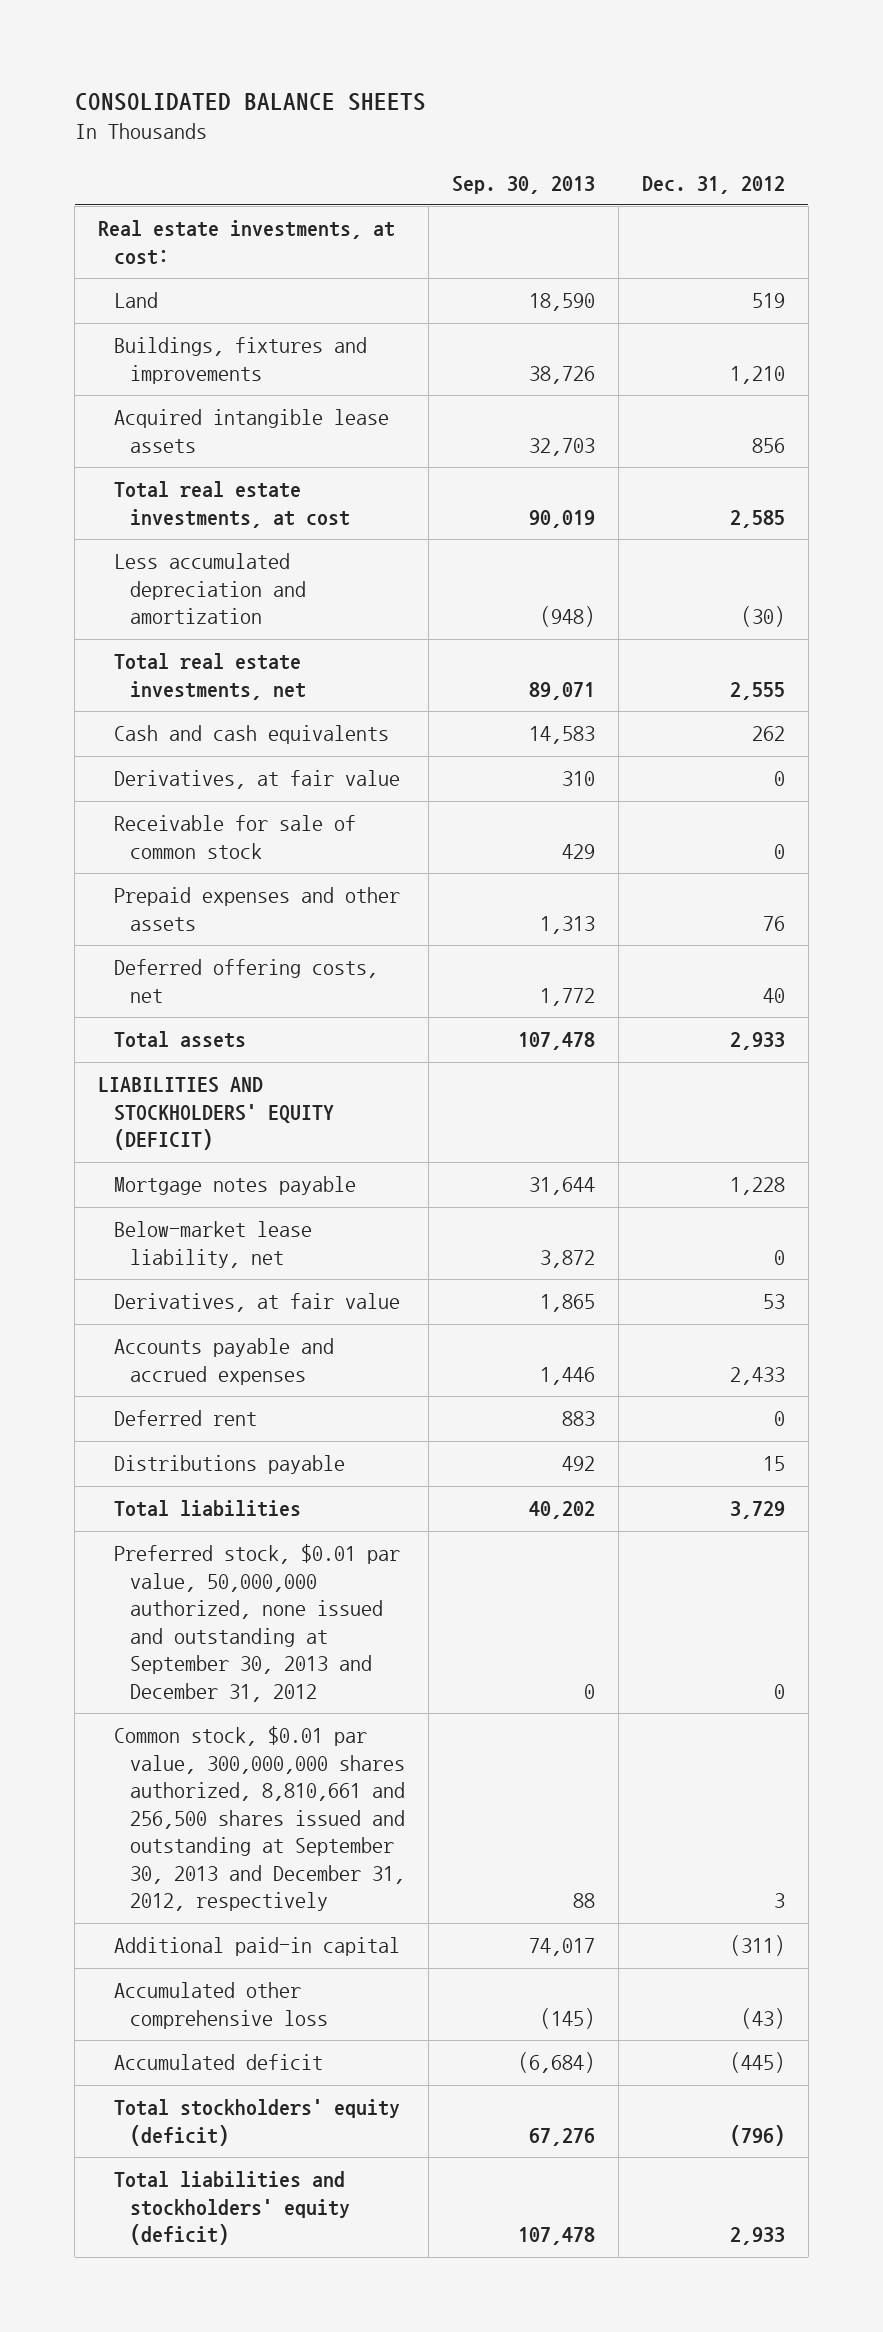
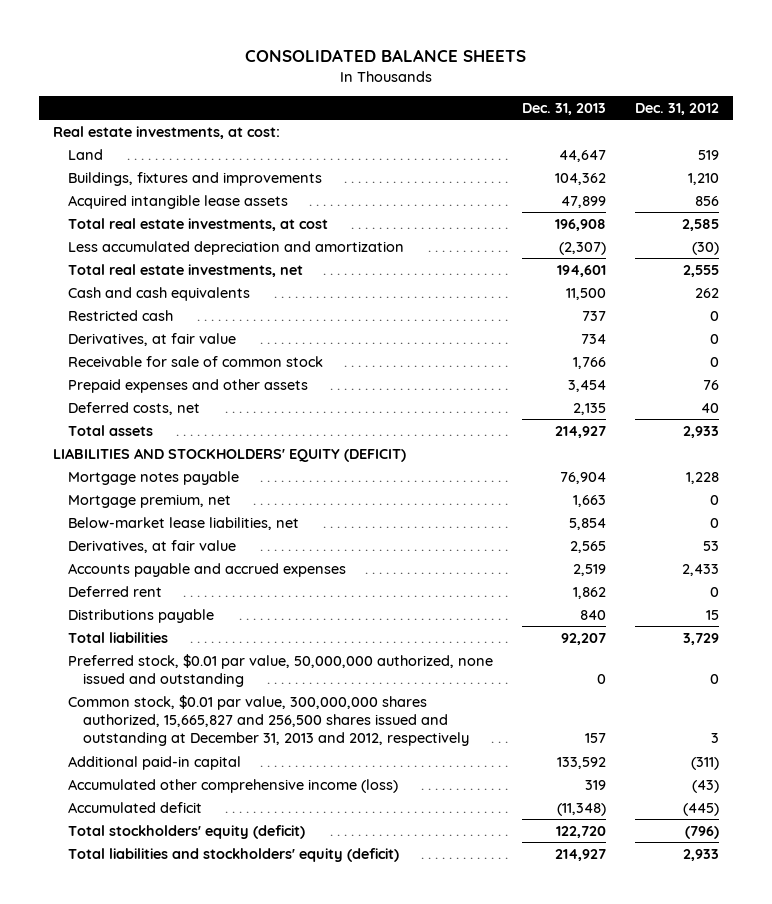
[451,175,595,194] Sep. 30, 2013 -> none
none -> [522,103,607,116] Dec. 31, 2013
none -> [68,309,174,321] Restricted cash
[114,959,379,1003] Deferred offering costs, net -> [68,401,201,415] Deferred costs, net
none -> [68,493,232,508] Mortgage premium, net
[114,1221,313,1268] Below-market lease liability, net -> [68,516,300,530] Below-market lease liabilities, net
[114,1544,401,1702] Preferred stock, $0.01 par value, 50,000,000 authorized, none issued and outstanding at September 30, 2013 and December 31, 2012 -> [68,653,494,687] Preferred stock, $0.01 par value, 50,000,000 authorized, none issued and outstanding
[114,1726,406,1912] Common stock, $0.01 par value, 300,000,000 shares authorized, 8,810,661 and 256,500 shares issued and outstanding at September 30, 2013 and December 31, 2012, respectively -> [68,694,470,747] Common stock, $0.01 par value, 300,000,000 shares authorized, 15,665,827 and 256,500 shares issued and outstanding at December 31, 2013 and 2012, respectively
[114,1982,329,2029] Accumulated other comprehensive loss -> [68,778,399,793] Accumulated other comprehensive income (loss)

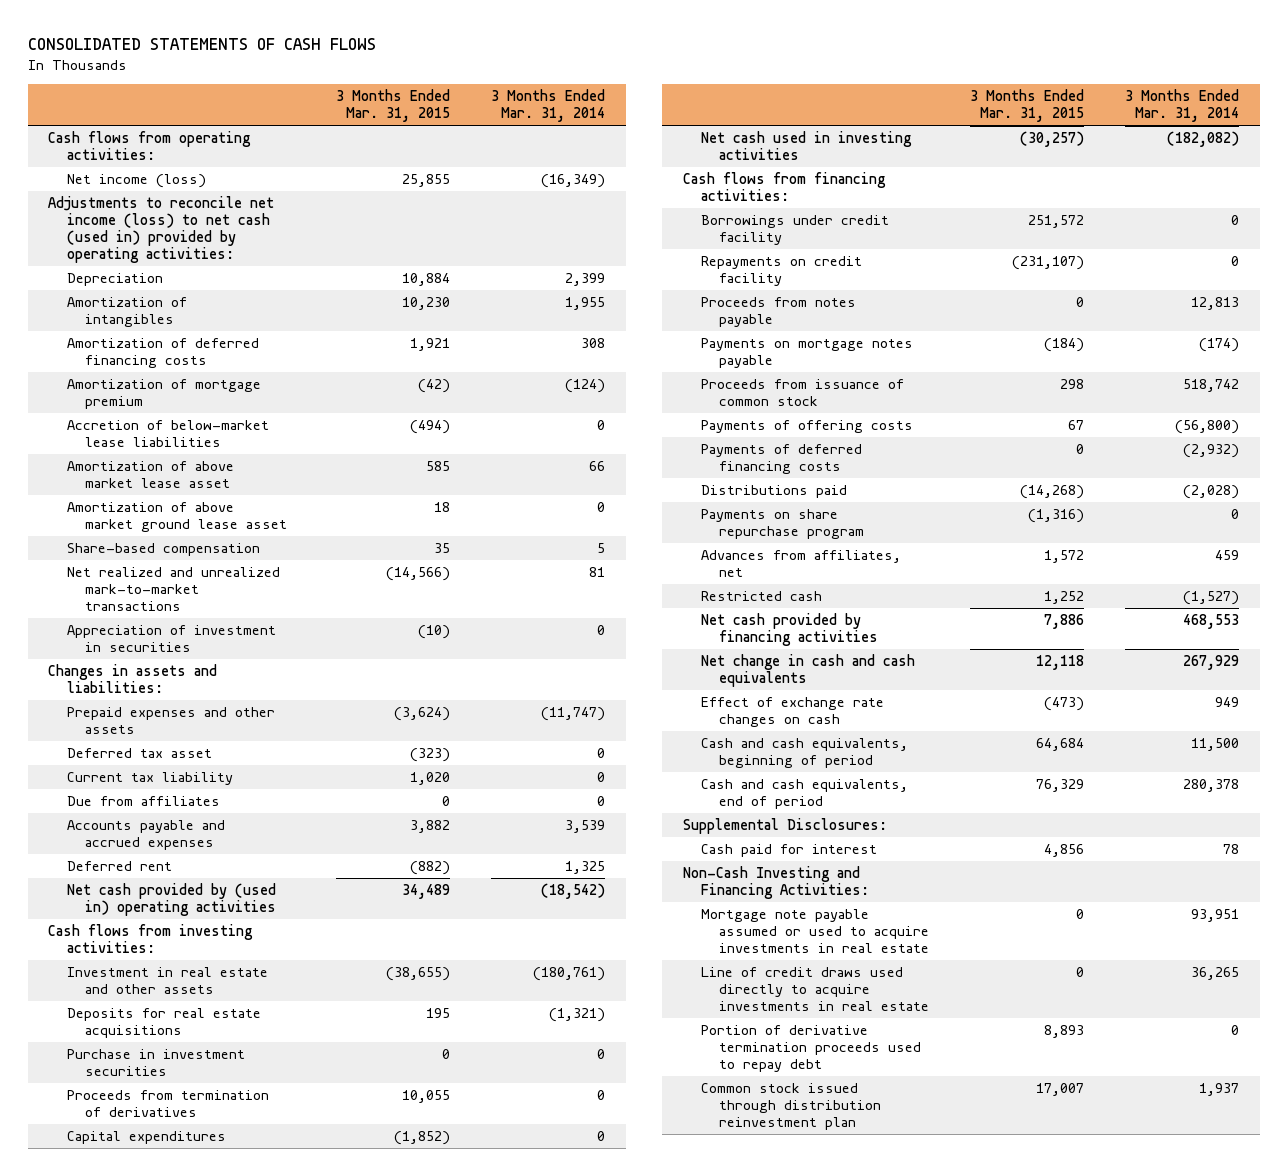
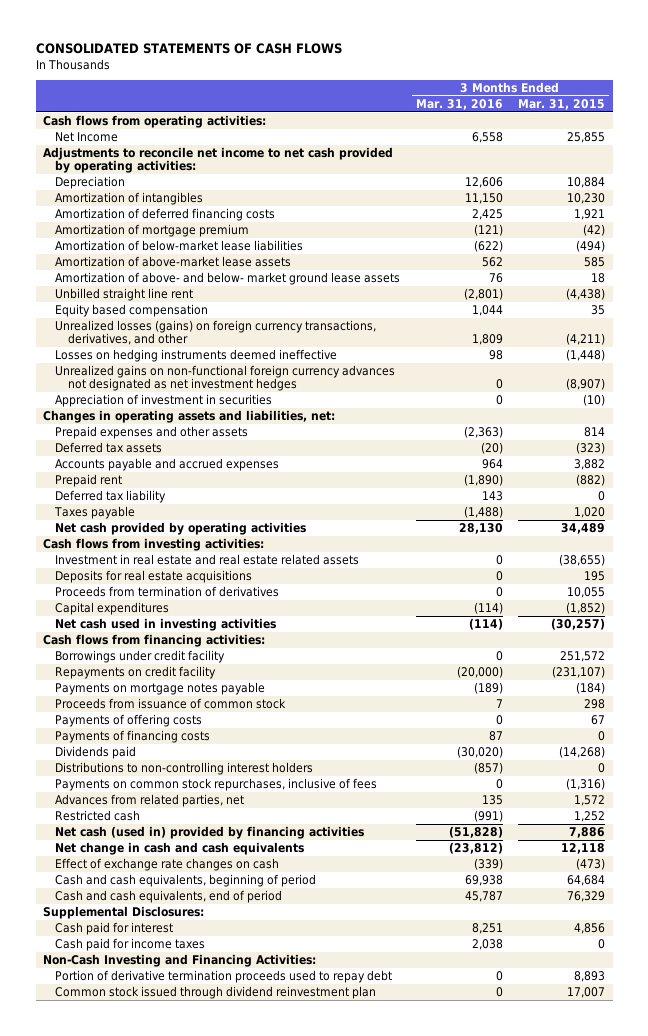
[491,89,606,123] 3 Months Ended Mar. 31, 2014 -> none
none -> [415,98,503,110] Mar. 31, 2016
[66,174,206,189] Net income (loss) -> [55,132,119,143] Net Income
[48,196,275,263] Adjustments to reconcile net income (loss) to net cash (used in) provided by operating activities: -> [43,147,394,174] Adjustments to reconcile net income to net cash provided by operating activities:
[66,567,280,611] Net realized and unrealized mark-to-market transactions -> none
[66,420,269,448] Accretion of below-market lease liabilities -> [55,240,304,252] Amortization of below-market lease liabilities
[66,461,234,489] Amortization of above market lease asset -> [55,256,292,268] Amortization of above-market lease assets
[66,502,287,533] Amortization of above market ground lease asset -> [55,272,401,286] Amortization of above- and below- market ground lease assets
none -> [55,288,194,302] Unbilled straight line rent
[66,543,260,557] Share-based compensation -> [55,304,209,318] Equity based compensation
none -> [55,320,377,346] Unrealized losses (gains) on foreign currency transactions, derivatives, and other
none -> [55,349,338,363] Losses on hedging instruments deemed ineffective
none -> [55,365,396,392] Unrealized gains on non-functional foreign currency advances not designated as net investment hedges
[66,772,233,786] Current tax liability -> none
[66,796,220,807] Due from affiliates -> none
[48,664,218,694] Changes in assets and liabilities: -> [43,410,336,424] Changes in operating assets and liabilities, net:
[393,707,450,722] (3,624) -> [583,427,605,438] 814
[66,748,212,759] Deferred tax asset -> [55,442,163,454] Deferred tax assets
[66,861,172,872] Deferred rent -> [55,474,123,488] Prepaid rent
none -> [55,490,167,504] Deferred tax liability
none -> [54,506,136,520] Taxes payable
[66,883,276,917] Net cash provided by (used in) operating activities -> [55,522,307,536] Net cash provided by operating activities
[66,967,268,995] Investment in real estate and other assets -> [55,554,360,566] Investment in real estate and real estate related assets
[66,1049,245,1077] Purchase in investment securities -> none
[700,297,856,328] Proceeds from notes payable -> none
[700,444,862,475] Payments of deferred financing costs -> [55,730,211,744] Payments of financing costs
[700,485,847,499] Distributions paid -> [55,746,137,760] Dividends paid
none -> [55,762,314,776] Distributions to non-controlling interest holders
[700,509,865,540] Payments on share repurchase program -> [55,778,378,792] Payments on common stock repurchases, inclusive of fees
[700,550,901,578] Advances from affiliates, net -> [55,794,245,808] Advances from related parties, net
[700,613,879,647] Net cash provided by financing activities -> [55,826,365,840] Net cash (used in) provided by financing activities
none -> [55,938,206,952] Cash paid for income taxes
[700,909,930,953] Mortgage note payable assumed or used to acquire investments in real estate -> none
[700,967,930,1011] Line of credit draws used directly to acquire investments in real estate -> none
[700,1083,882,1130] Common stock issued through distribution reinvestment plan -> [55,986,377,1000] Common stock issued through dividend reinvestment plan

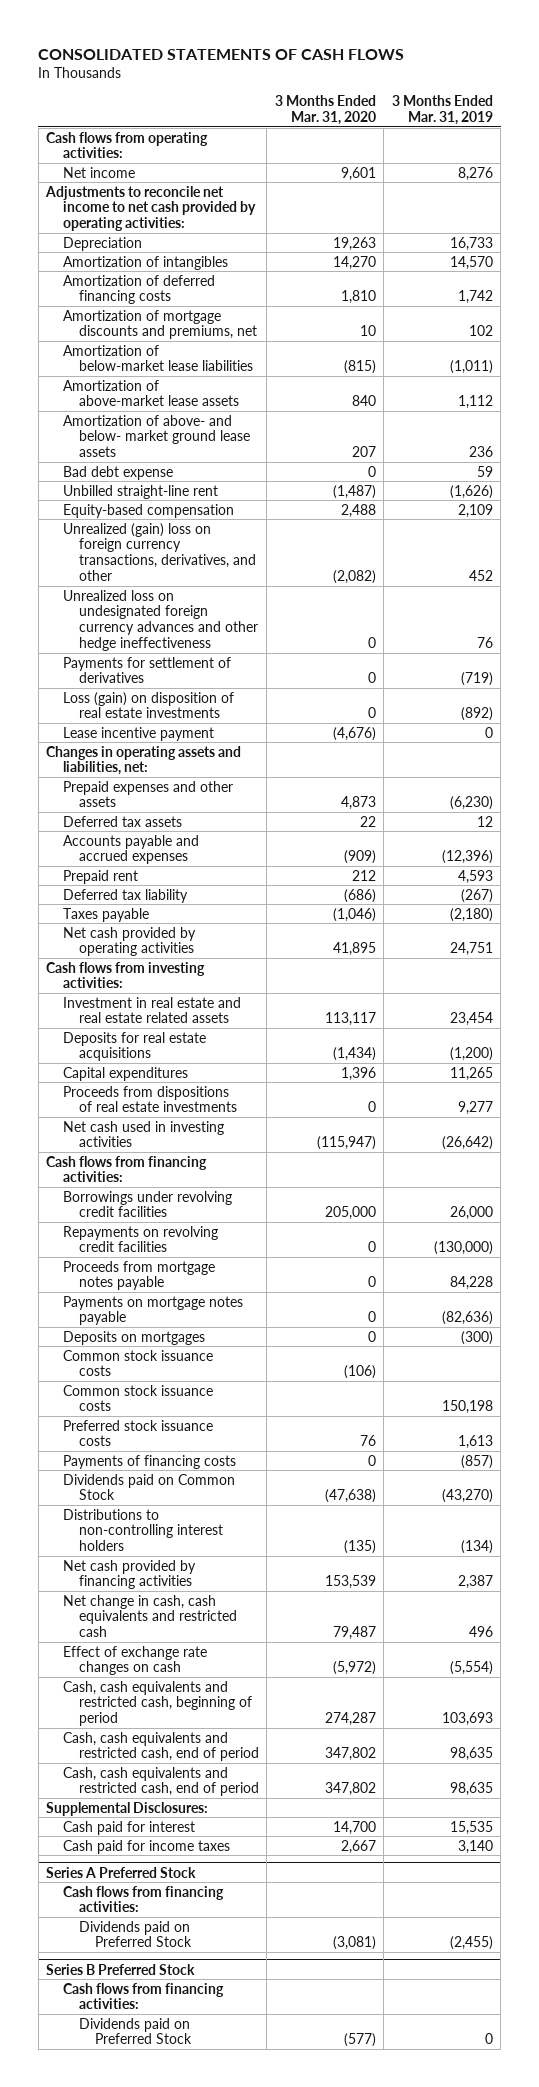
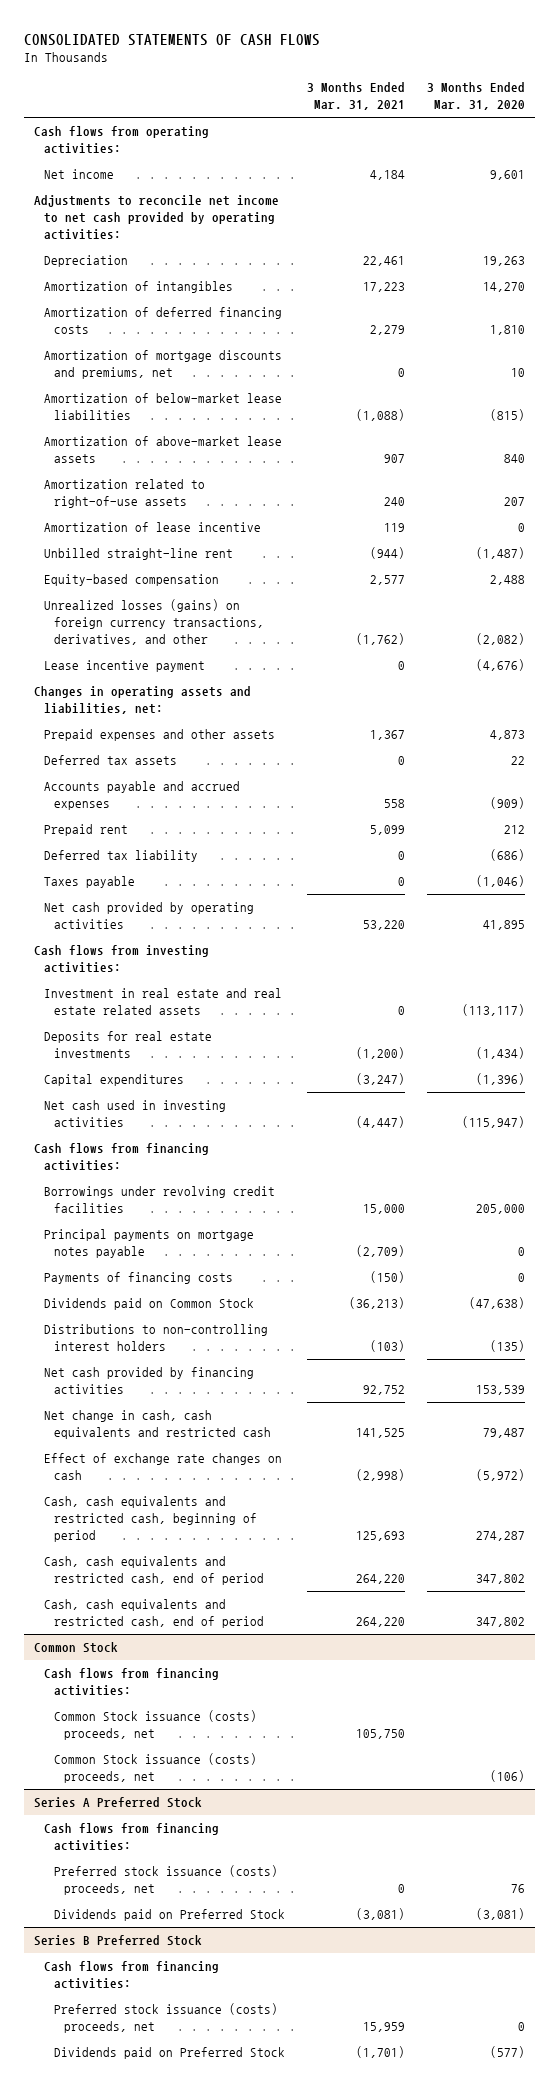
[391,95,493,126] 3 Months Ended Mar. 31, 2019 -> none
none -> [306,82,405,111] 3 Months Ended Mar. 31, 2021
[62,414,250,458] Amortization of above- and below- market ground lease assets -> none
[62,465,173,480] Bad debt expense -> none
none -> [44,479,206,509] Amortization related to right-of-use assets
none -> [44,522,262,533] Amortization of lease incentive
[62,589,258,652] Unrealized loss on undesignated foreign currency advances and other hedge ineffectiveness -> none
[62,656,231,684] Payments for settlement of derivatives -> none
[62,691,234,719] Loss (gain) on disposition of real estate investments -> none
[62,522,256,582] Unrealized (gain) loss on foreign currency transactions, derivatives, and other -> [44,599,265,645] Unrealized losses (gains) on foreign currency transactions, derivatives, and other
[62,1085,237,1113] Proceeds from dispositions of real estate investments -> none
[324,1012,376,1027] 113,117 -> [461,1004,525,1017] (113,117)
[62,1031,206,1062] Deposits for real estate acquisitions -> [44,1031,213,1059] Deposits for real estate investments
[340,1066,376,1081] 1,396 -> [475,1073,525,1086] (1,396)
[62,1225,218,1253] Repayments on revolving credit facilities -> none
[62,1260,215,1291] Proceeds from mortgage notes payable -> none
[62,1330,205,1345] Deposits on mortgages -> none
[62,1349,213,1377] Common stock issuance costs -> none
[62,1384,213,1412] Common stock issuance costs -> none
[62,1419,213,1447] Preferred stock issuance costs -> none
[62,1295,243,1326] Payments on mortgage notes payable -> [44,1229,255,1259] Principal payments on mortgage notes payable
[46,1801,209,1816] Supplemental Disclosures: -> none
[62,1820,195,1835] Cash paid for interest -> none
[62,1839,230,1854] Cash paid for income taxes -> none
none -> [34,1642,119,1654] Common Stock
none -> [44,1668,220,1697] Cash flows from financing activities:
none -> [54,1710,258,1741] Common Stock issuance (costs) proceeds, net
none -> [54,1753,258,1784] Common Stock issuance (costs) proceeds, net
none -> [54,1865,279,1896] Preferred stock issuance (costs) proceeds, net
none -> [54,2003,279,2034] Preferred stock issuance (costs) proceeds, net

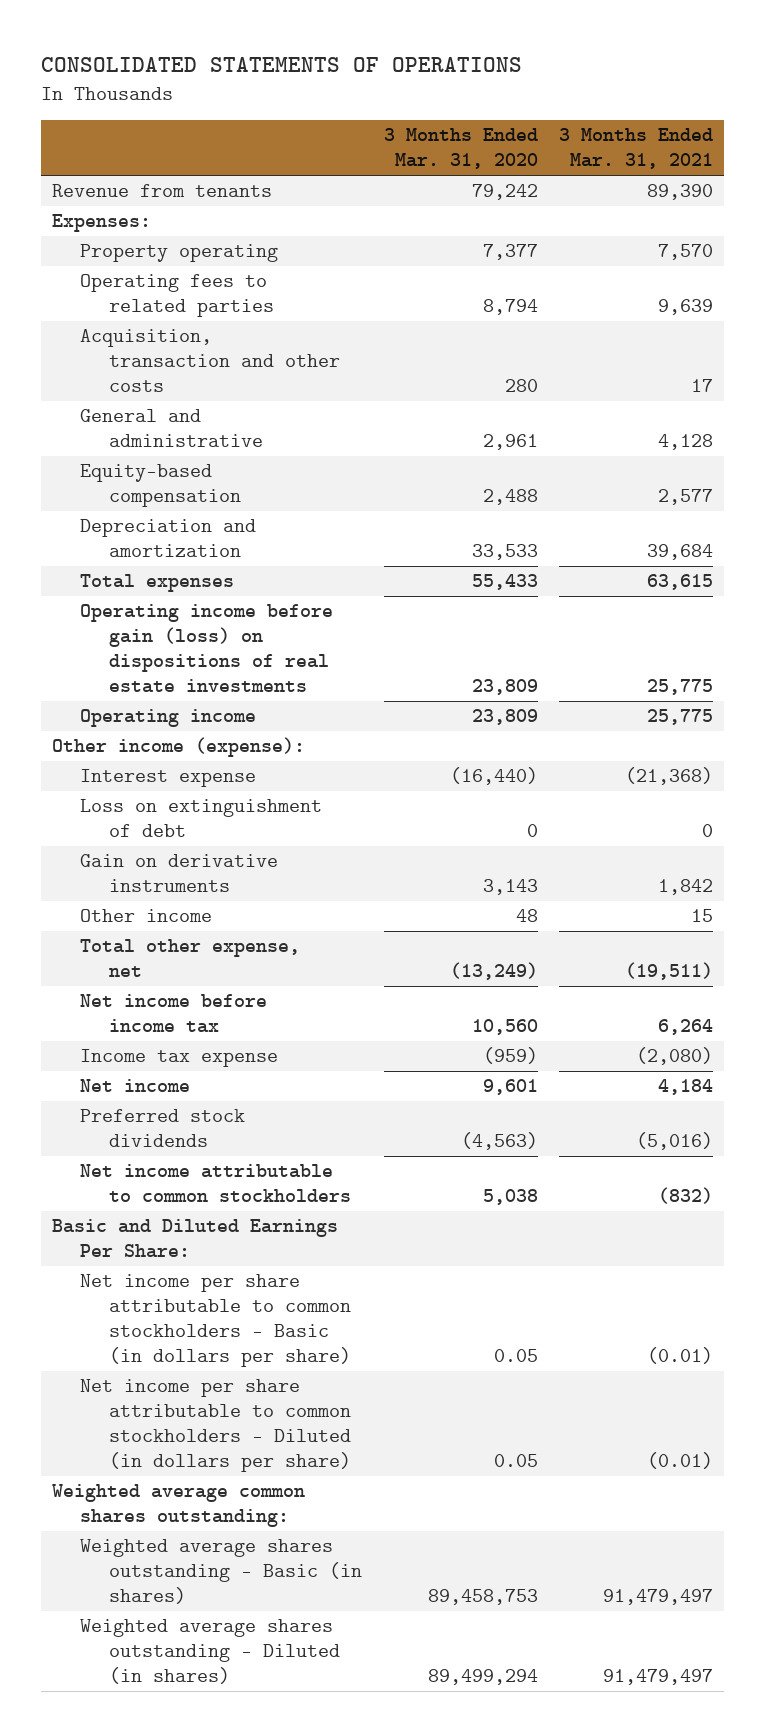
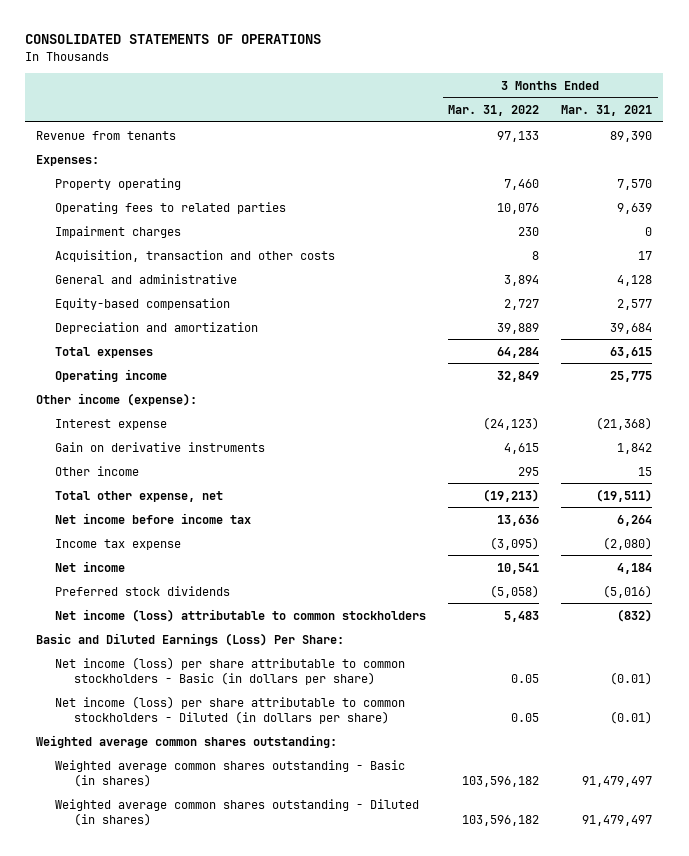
[383,128,538,170] 3 Months Ended Mar. 31, 2020 -> none
none -> [448,105,540,117] Mar. 31, 2022
none -> [55,225,182,238] Impairment charges
[80,604,334,694] Operating income before gain (loss) on dispositions of real estate investments -> none
[80,799,323,838] Loss on extinguishment of debt -> none
[80,1164,351,1203] Net income attributable to common stockholders -> [55,608,427,622] Net income (loss) attributable to common stockholders
[51,1219,338,1259] Basic and Diluted Earnings Per Share: -> [36,632,345,646] Basic and Diluted Earnings (Loss) Per Share:
[80,1274,351,1368] Net income per share attributable to common stockholders - Basic (in dollars per share) -> [55,656,406,685] Net income (loss) per share attributable to common stockholders - Basic (in dollars per share)
[80,1379,351,1473] Net income per share attributable to common stockholders - Diluted (in dollars per share) -> [55,695,406,724] Net income (loss) per share attributable to common stockholders - Diluted (in dollars per share)
[80,1539,362,1605] Weighted average shares outstanding - Basic (in shares) -> [55,759,406,787] Weighted average common shares outstanding - Basic (in shares)
[80,1619,340,1685] Weighted average shares outstanding - Diluted (in shares) -> [55,798,420,826] Weighted average common shares outstanding - Diluted (in shares)

